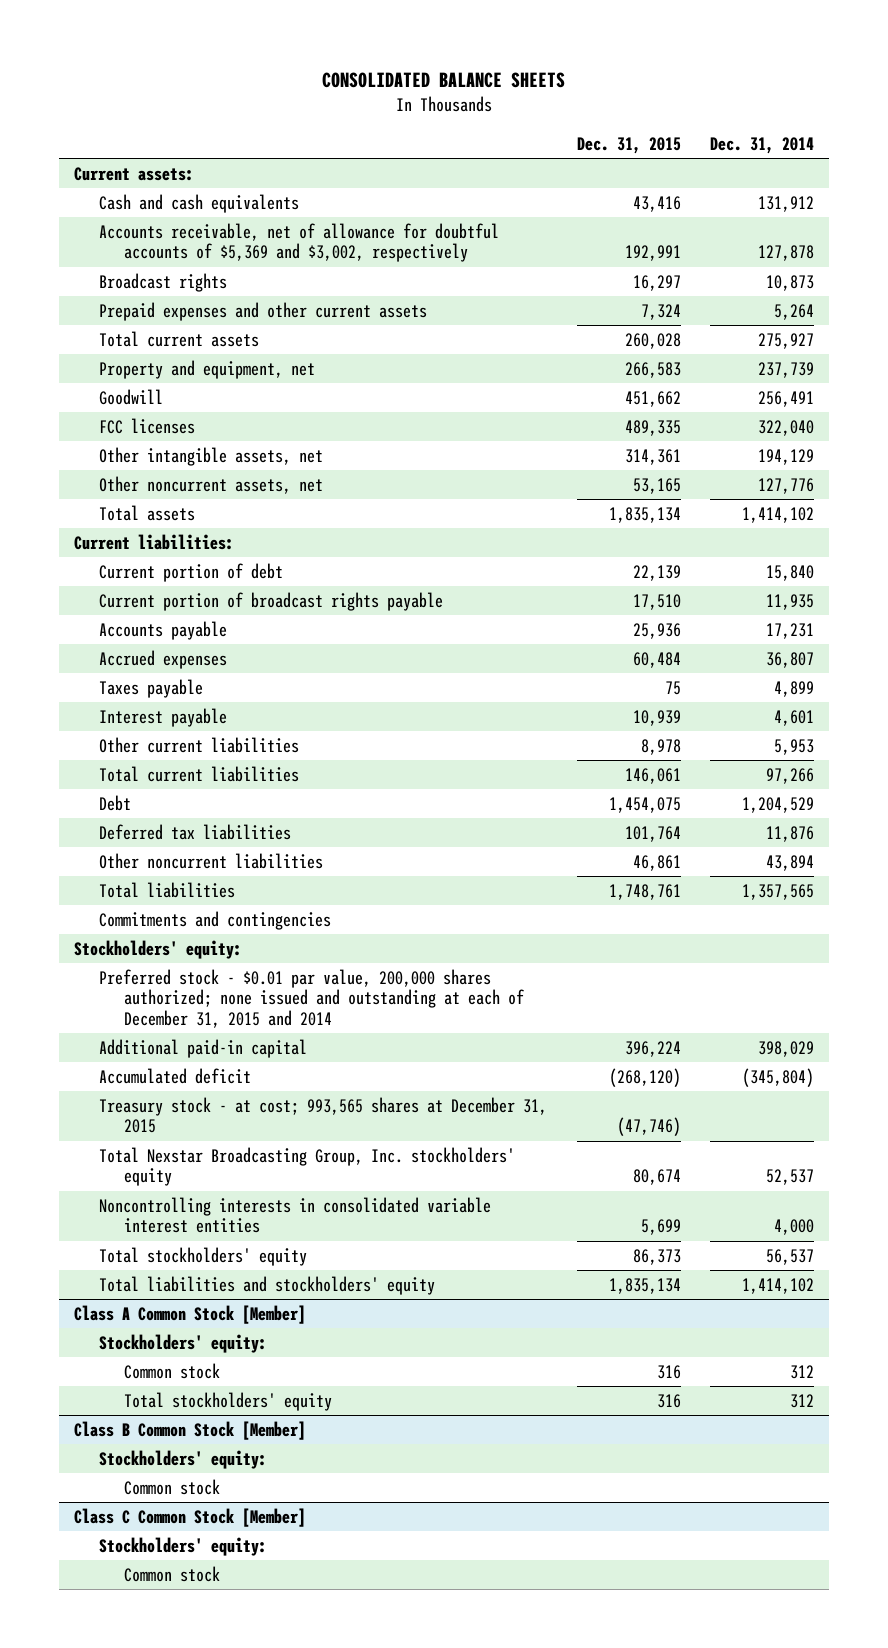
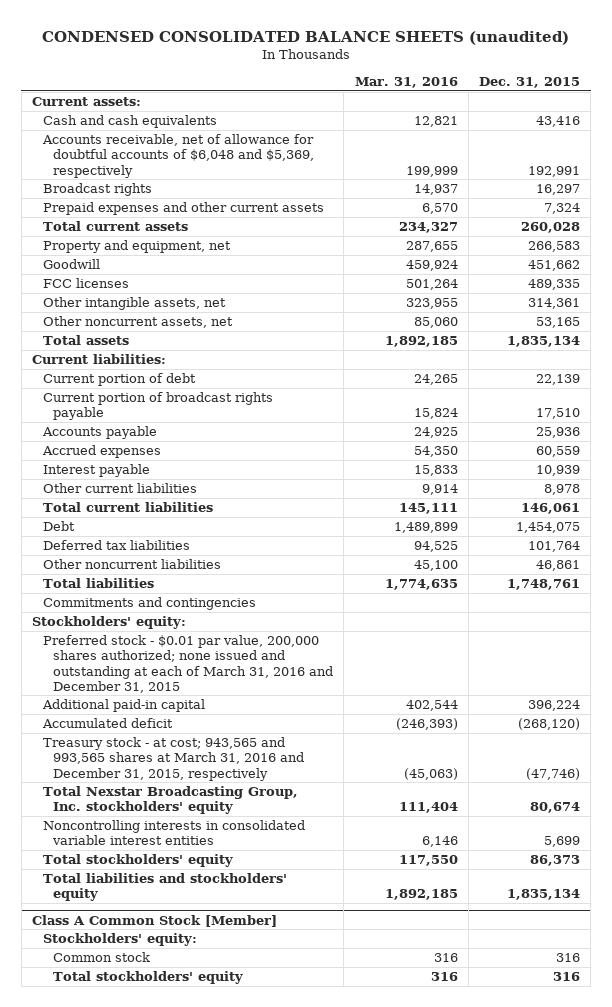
[322,71,566,88] CONSOLIDATED BALANCE SHEETS -> [42,30,570,45] CONDENSED CONSOLIDATED BALANCE SHEETS (unaudited)
[710,136,815,154] Dec. 31, 2014 -> none
none -> [354,77,458,89] Mar. 31, 2016
[99,222,500,263] Accounts receivable, net of allowance for doubtful accounts of $5,369 and $3,002, respectively -> [41,134,315,178] Accounts receivable, net of allowance for doubtful accounts of $6,048 and $5,369, respectively
[99,678,204,698] Taxes payable -> none
[632,651,681,668] 60,484 -> [536,446,581,458] 60,559
[99,968,525,1029] Preferred stock - $0.01 par value, 200,000 shares authorized; none issued and outstanding at each of December 31, 2015 and 2014 -> [42,635,334,693] Preferred stock - $0.01 par value, 200,000 shares authorized; none issued and outstanding at each of March 31, 2016 and December 31, 2015
[99,1096,548,1134] Treasury stock - at cost; 993,565 shares at December 31, 2015 -> [42,737,305,781] Treasury stock - at cost; 943,565 and 993,565 shares at March 31, 2016 and December 31, 2015, respectively
[73,1420,306,1440] Class B Common Stock [Member] -> none
[99,1449,268,1469] Stockholders' equity: -> none
[124,1478,221,1495] Common stock -> none
[73,1507,306,1527] Class C Common Stock [Member] -> none
[99,1536,268,1556] Stockholders' equity: -> none
[124,1565,221,1582] Common stock -> none

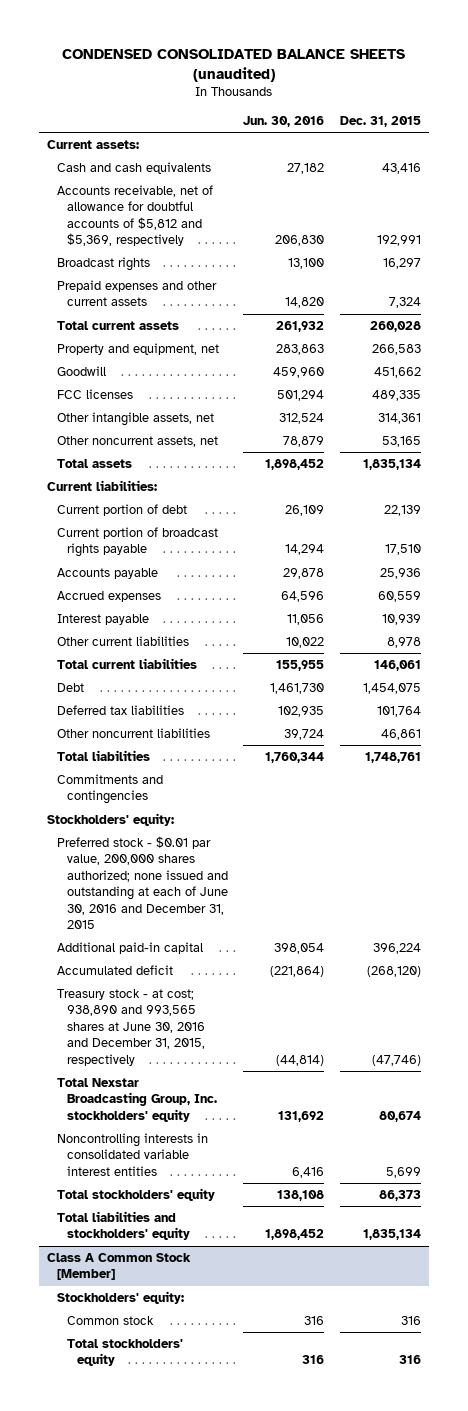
[354,77,458,89] Mar. 31, 2016 -> none
none -> [243,116,325,128] Jun. 30, 2016
[41,134,315,178] Accounts receivable, net of allowance for doubtful accounts of $6,048 and $5,369, respectively -> [56,184,213,247] Accounts receivable, net of allowance for doubtful accounts of $5,812 and $5,369, respectively
[42,635,334,693] Preferred stock - $0.01 par value, 200,000 shares authorized; none issued and outstanding at each of March 31, 2016 and December 31, 2015 -> [56,835,228,929] Preferred stock - $0.01 par value, 200,000 shares authorized; none issued and outstanding at each of June 30, 2016 and December 31, 2015
[42,737,305,781] Treasury stock - at cost; 943,565 and 993,565 shares at March 31, 2016 and December 31, 2015, respectively -> [56,988,205,1066] Treasury stock - at cost; 938,890 and 993,565 shares at June 30, 2016 and December 31, 2015, respectively

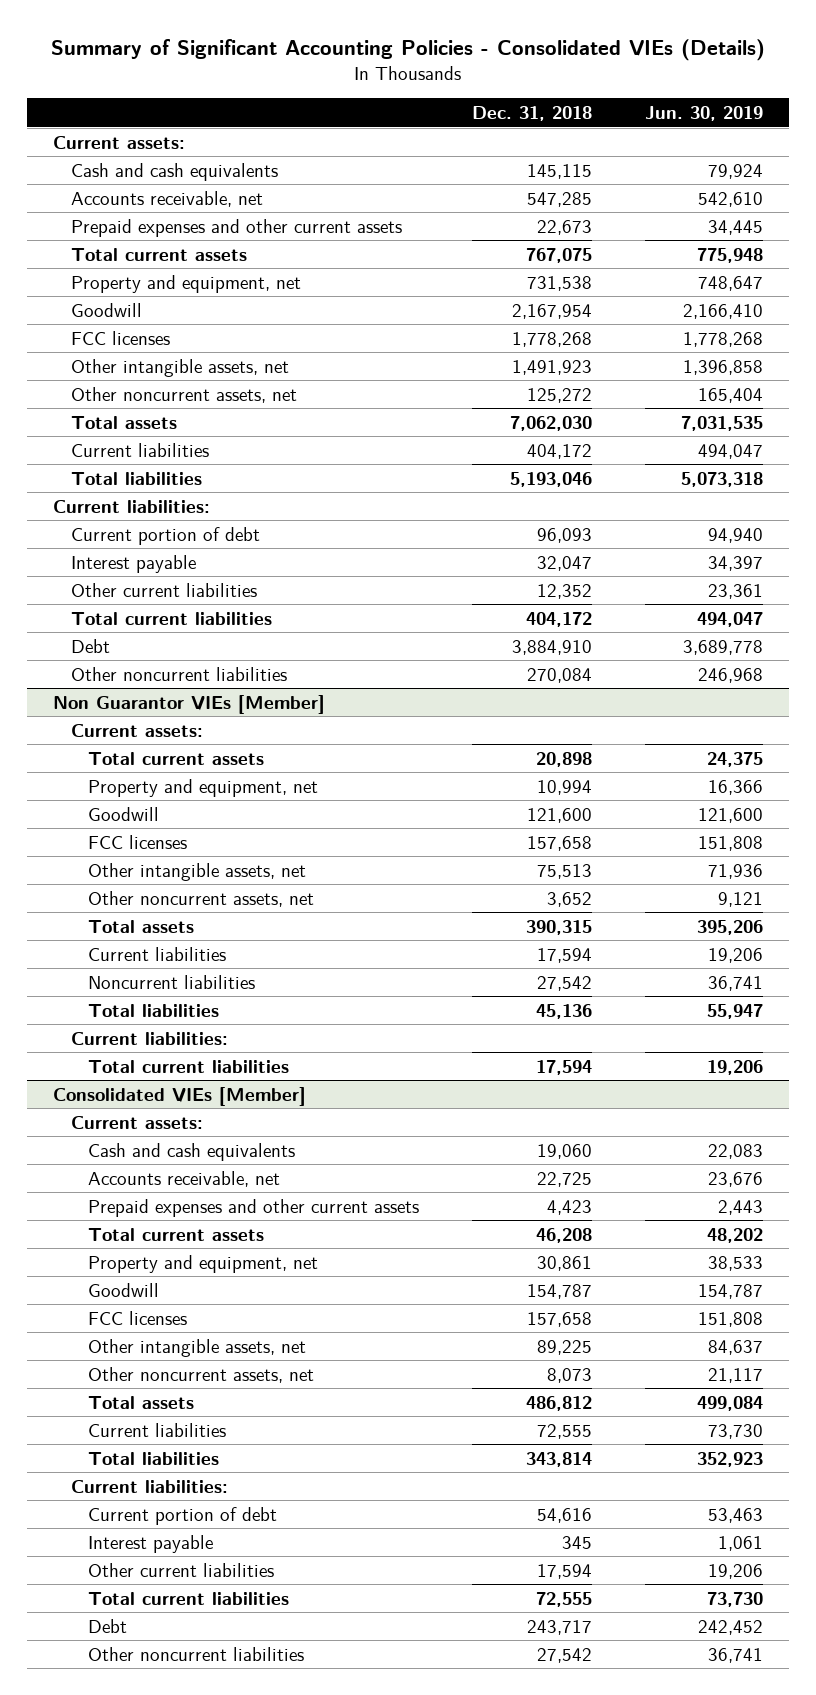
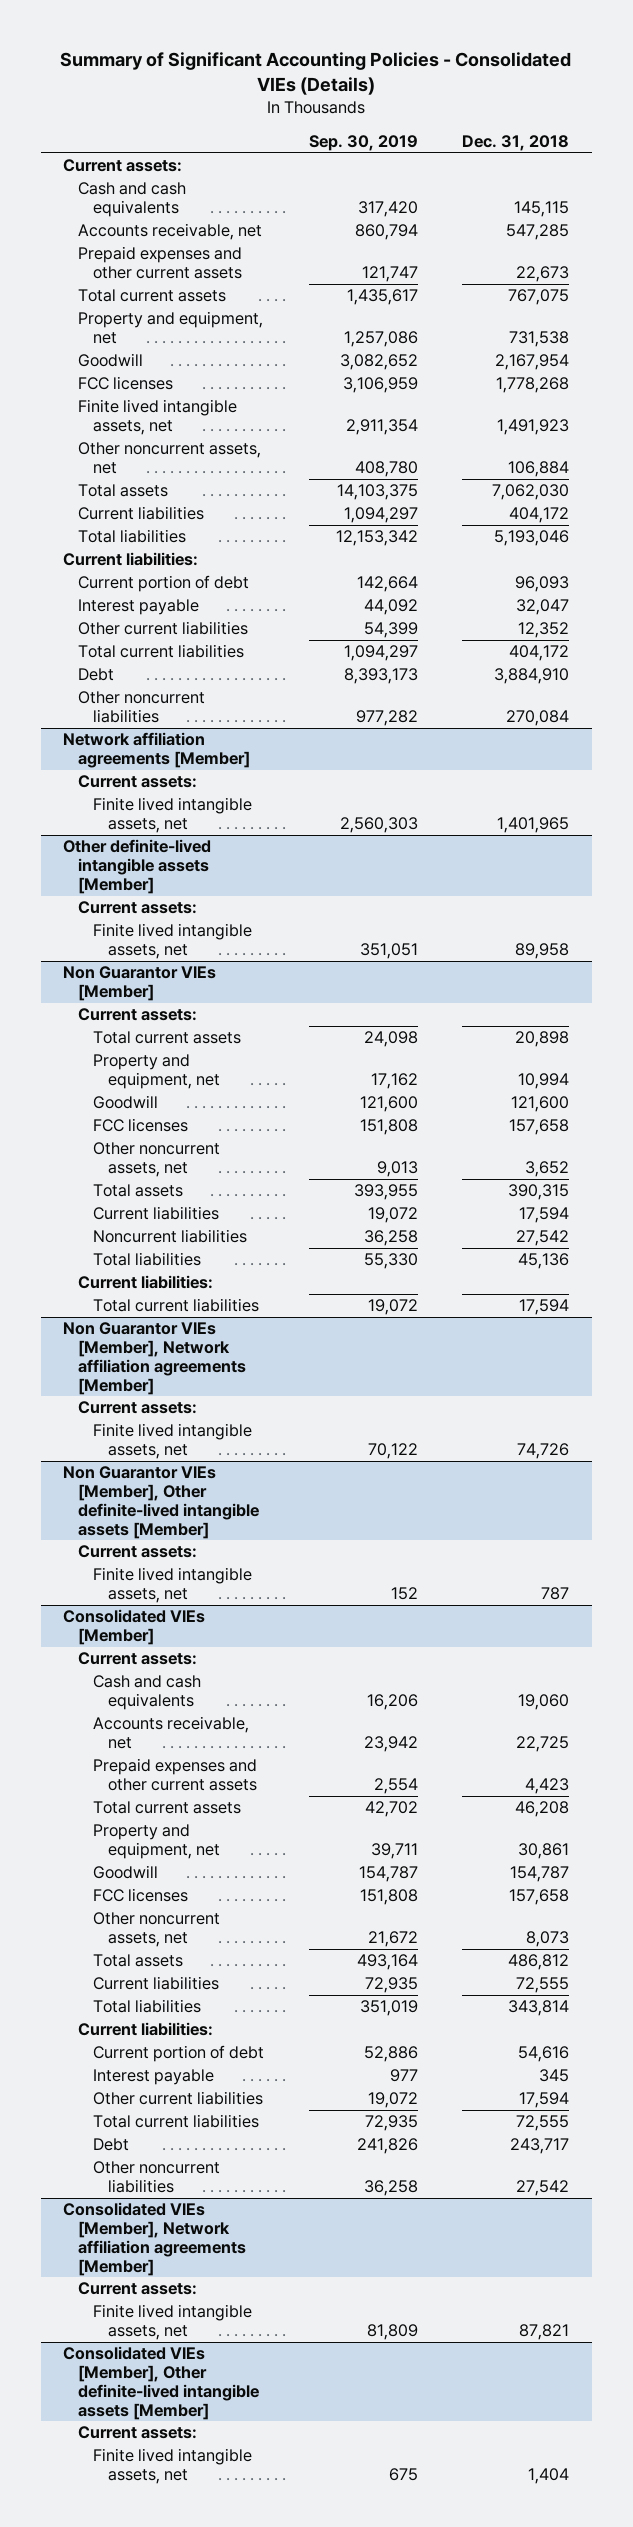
[644,105,763,121] Jun. 30, 2019 -> none
none -> [308,134,418,151] Sep. 30, 2019
[70,358,289,377] Other intangible assets, net -> [78,399,238,436] Finite lived intangible assets, net
[527,387,593,403] 125,272 -> [508,461,570,478] 106,884
none -> [63,732,251,769] Network affiliation agreements [Member]
none -> [78,775,198,789] Current assets:
none -> [93,797,253,834] Finite lived intangible assets, net
none -> [63,839,212,894] Other definite-lived intangible assets [Member]
none -> [78,901,198,915] Current assets:
none -> [93,923,253,960] Finite lived intangible assets, net
[88,862,307,881] Other intangible assets, net -> none
none -> [63,1322,247,1395] Non Guarantor VIEs [Member], Network affiliation agreements [Member]
none -> [78,1401,198,1415] Current assets:
none -> [93,1423,253,1460] Finite lived intangible assets, net
none -> [63,1466,260,1539] Non Guarantor VIEs [Member], Other definite-lived intangible assets [Member]
none -> [78,1545,198,1559] Current assets:
none -> [93,1567,253,1604] Finite lived intangible assets, net
[88,1338,307,1357] Other intangible assets, net -> none
none -> [63,2202,247,2276] Consolidated VIEs [Member], Network affiliation agreements [Member]
none -> [78,2282,198,2296] Current assets:
none -> [93,2304,253,2341] Finite lived intangible assets, net
none -> [63,2346,260,2420] Consolidated VIEs [Member], Other definite-lived intangible assets [Member]
none -> [78,2426,198,2440] Current assets:
none -> [93,2448,253,2485] Finite lived intangible assets, net

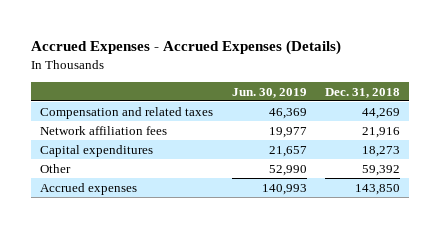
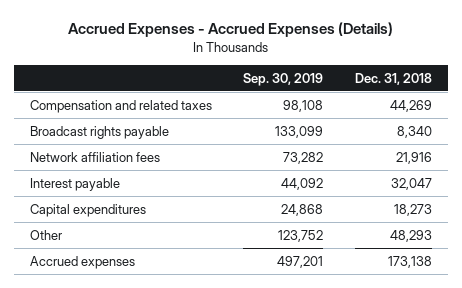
[231,87,307,98] Jun. 30, 2019 -> none
none -> [243,72,324,86] Sep. 30, 2019
none -> [29,125,169,139] Broadcast rights payable
none -> [29,177,120,191] Interest payable
[361,164,400,176] 59,392 -> [389,229,432,242] 48,293
[354,183,400,195] 143,850 -> [387,255,432,268] 173,138

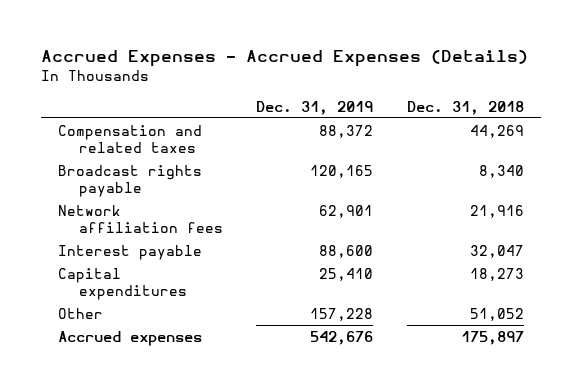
[243,72,324,86] Sep. 30, 2019 -> none
none -> [256,100,374,115] Dec. 31, 2019
[389,229,432,242] 48,293 -> [469,307,524,321] 51,052
[387,255,432,268] 173,138 -> [460,330,524,345] 175,897

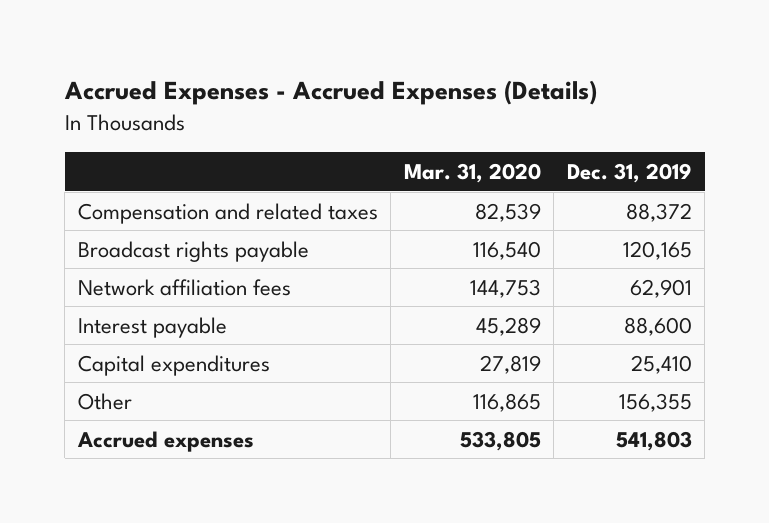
[406,100,524,115] Dec. 31, 2018 -> none
none -> [403,162,541,183] Mar. 31, 2020
[310,307,374,321] 157,228 -> [618,392,692,412] 156,355
[310,330,374,345] 542,676 -> [615,430,692,451] 541,803

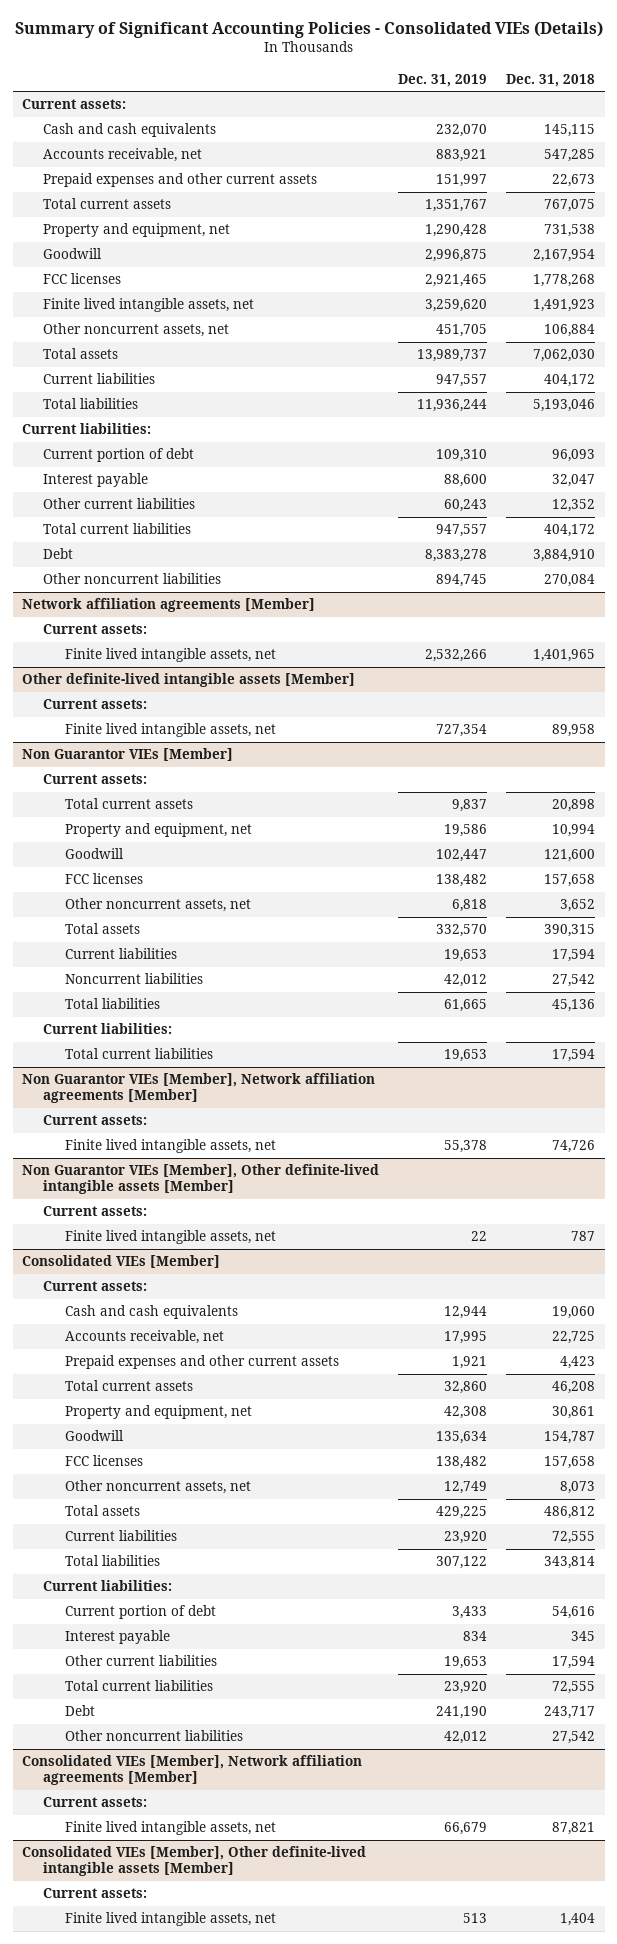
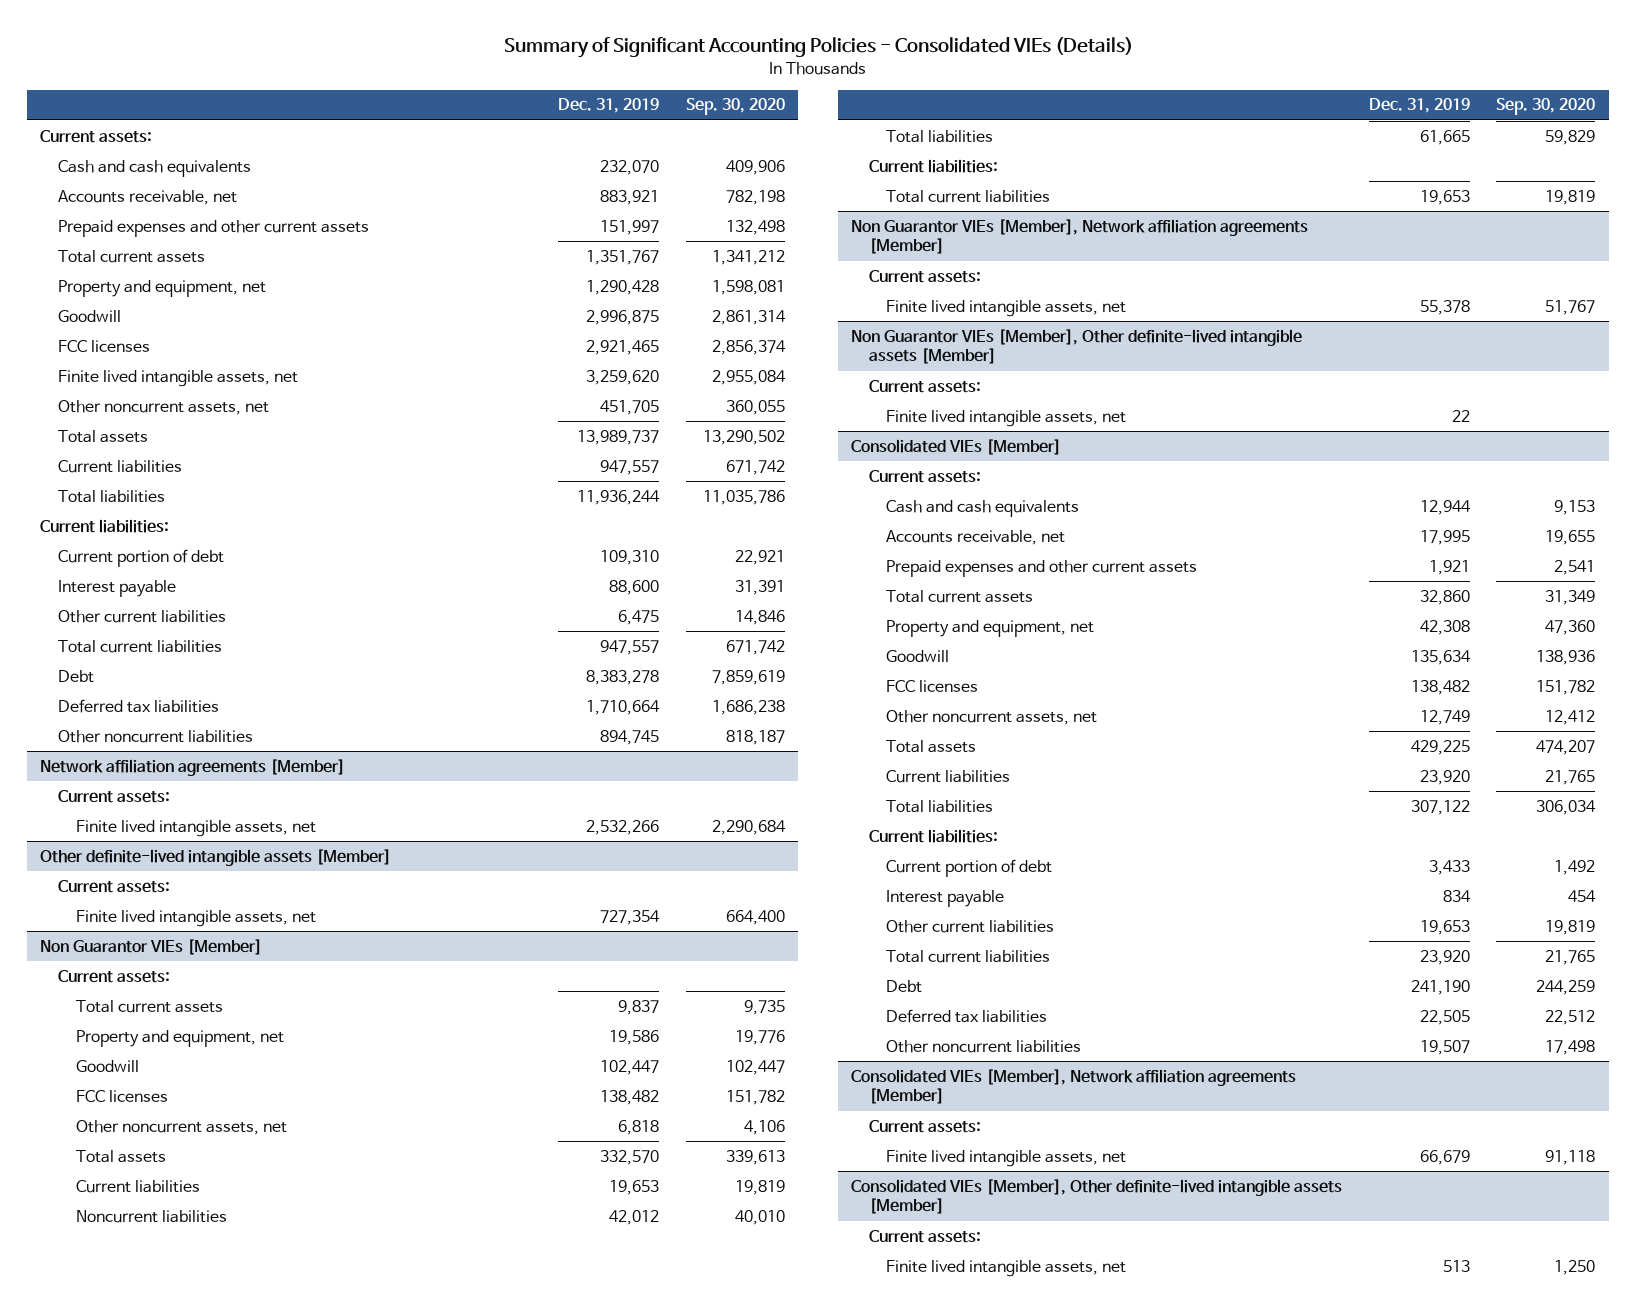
[506,73,596,87] Dec. 31, 2018 -> none
none -> [685,98,785,116] Sep. 30, 2020
[444,499,488,513] 60,243 -> [618,609,660,625] 6,475
none -> [58,698,220,713] Deferred tax liabilities
none -> [886,1008,1048,1023] Deferred tax liabilities
[444,1731,488,1745] 42,012 -> [1419,1039,1470,1055] 19,507

